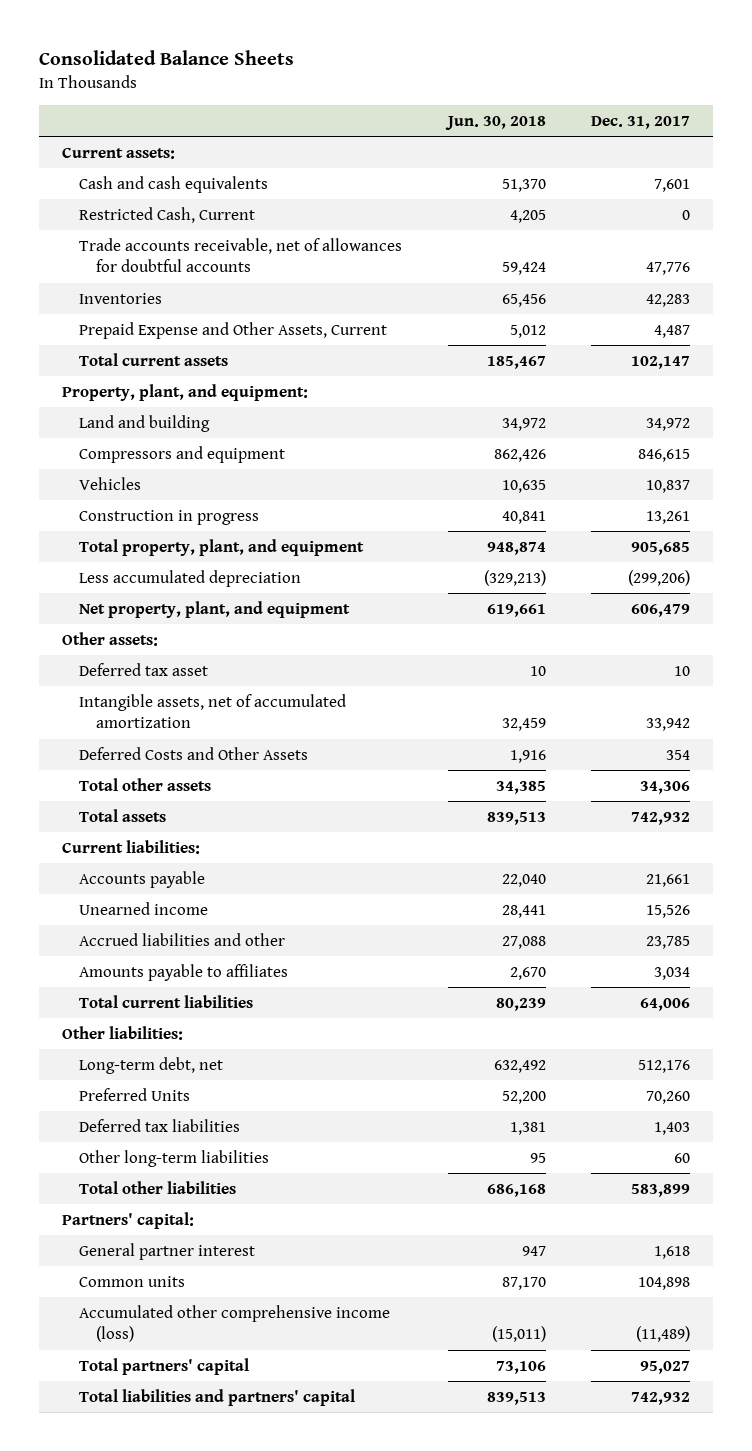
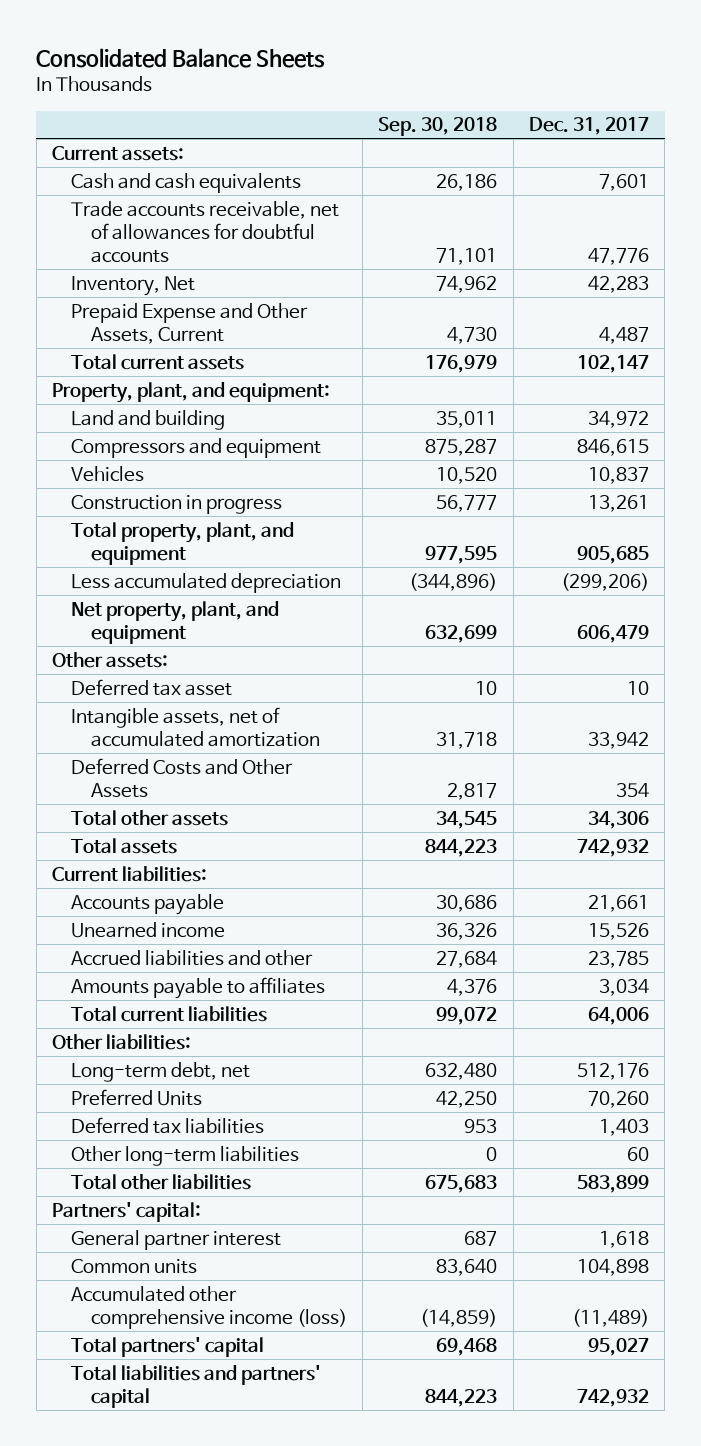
[444,116,546,131] Jun. 30, 2018 -> none
none -> [378,117,498,137] Sep. 30, 2018
[79,206,256,223] Restricted Cash, Current -> none
[79,292,163,304] Inventories -> [71,275,196,296] Inventory, Net

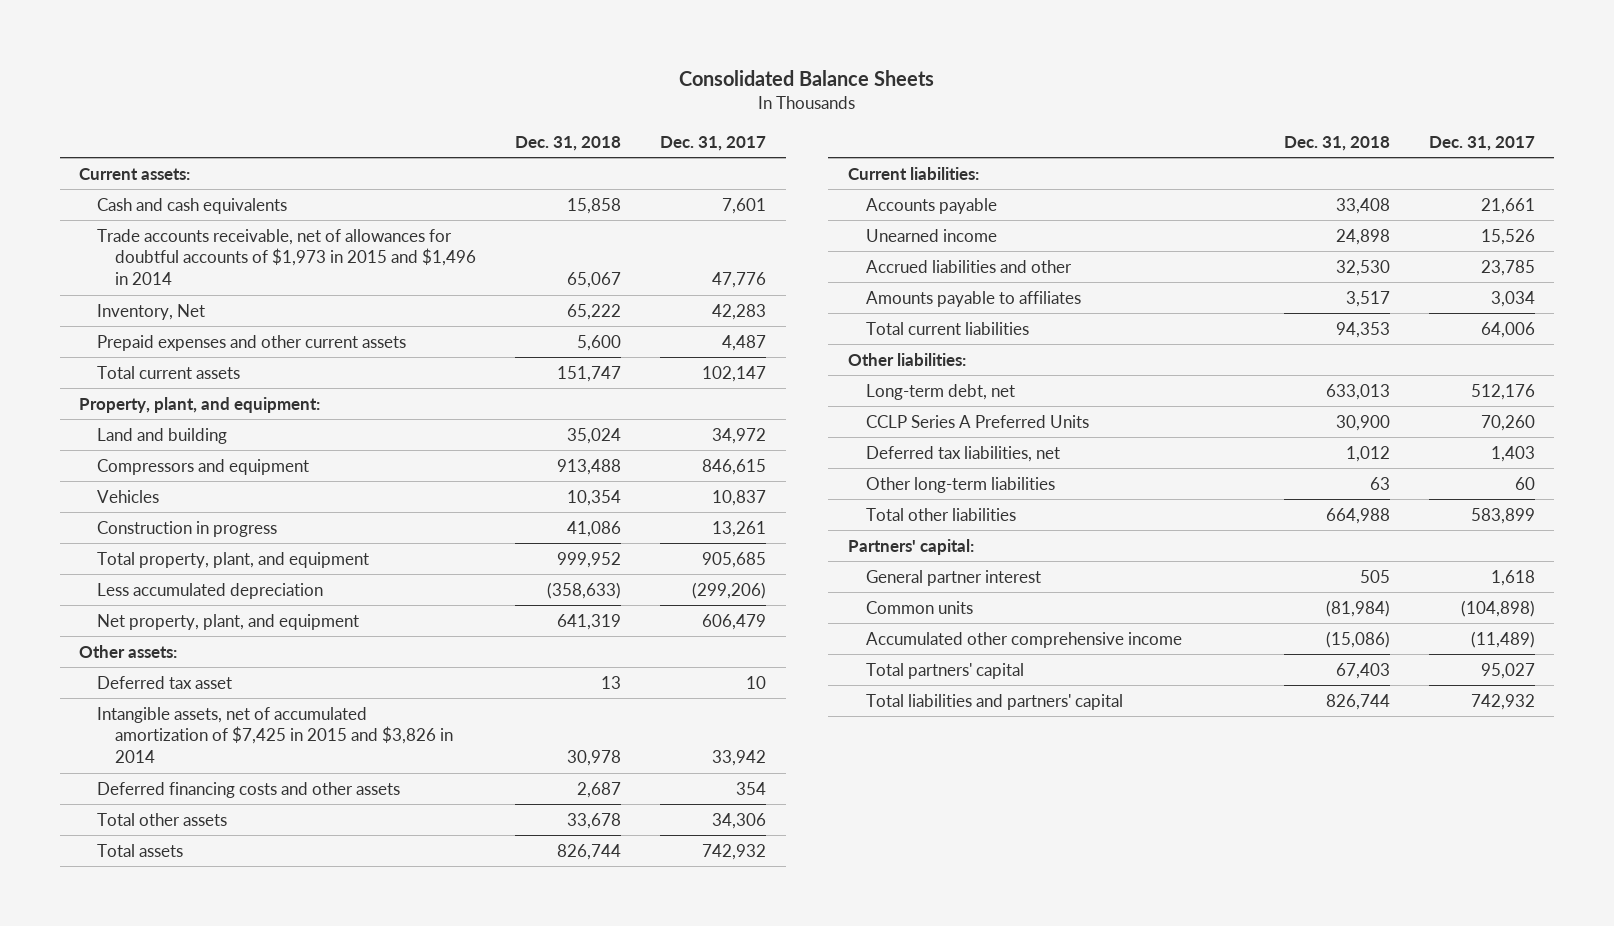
[378,117,498,137] Sep. 30, 2018 -> none
none -> [515,135,622,151] Dec. 31, 2018
[71,200,340,263] Trade accounts receivable, net of allowances for doubtful accounts -> [97,228,477,286] Trade accounts receivable, net of allowances for doubtful accounts of $1,973 in 2015 and $1,496 in 2014
[71,302,309,344] Prepaid Expense and Other Assets, Current -> [97,334,407,351] Prepaid expenses and other current assets
[71,706,321,747] Intangible assets, net of accumulated amortization -> [97,706,454,764] Intangible assets, net of accumulated amortization of $7,425 in 2015 and $3,826 in 2014
[71,757,294,798] Deferred Costs and Other Assets -> [97,781,401,798] Deferred financing costs and other assets
[71,1088,203,1106] Preferred Units -> [866,414,1090,428] CCLP Series A Preferred Units
[71,1116,265,1134] Deferred tax liabilities -> [866,445,1061,462] Deferred tax liabilities, net
[576,1258,649,1276] 104,898 -> [1461,599,1536,617] (104,898)
[71,1285,348,1329] Accumulated other comprehensive income (loss) -> [866,631,1183,648] Accumulated other comprehensive income

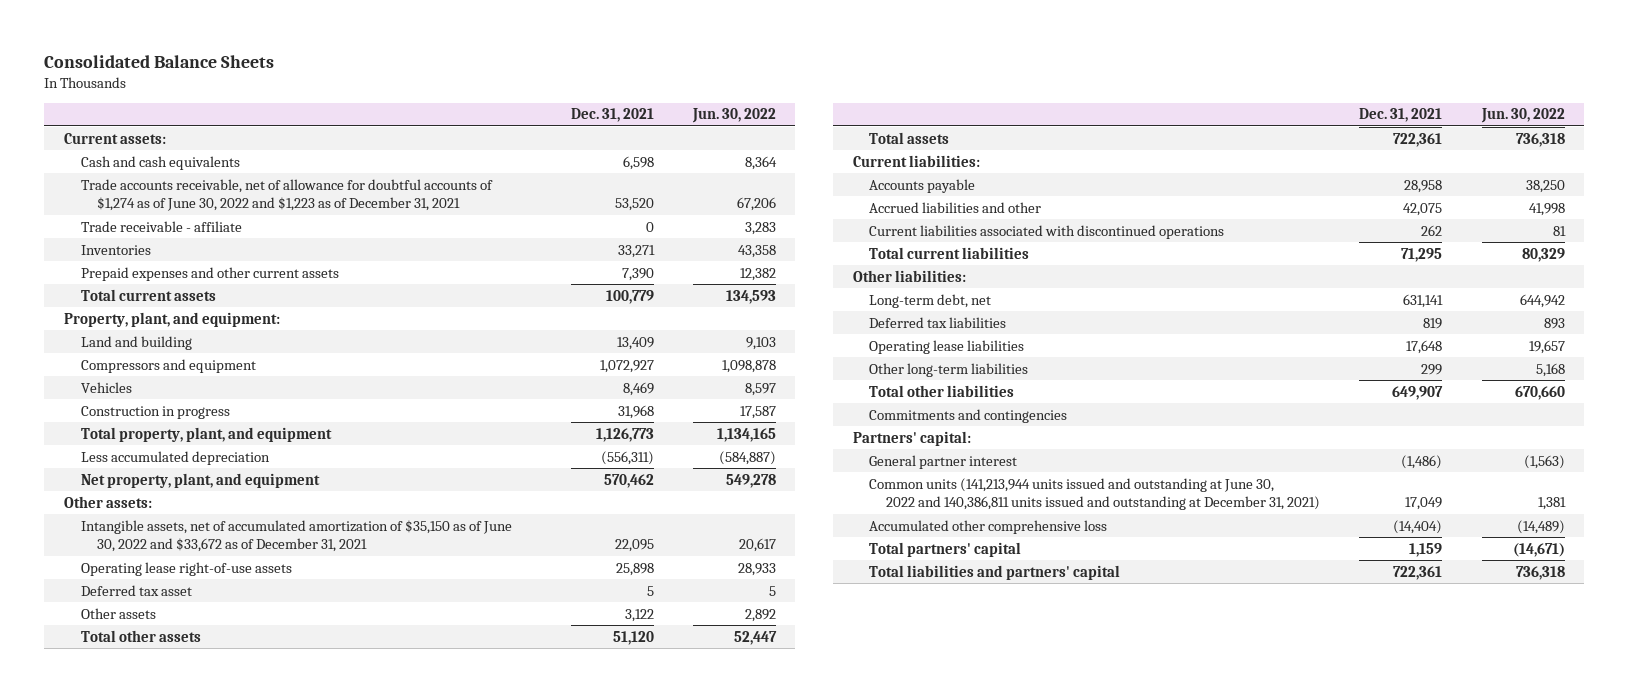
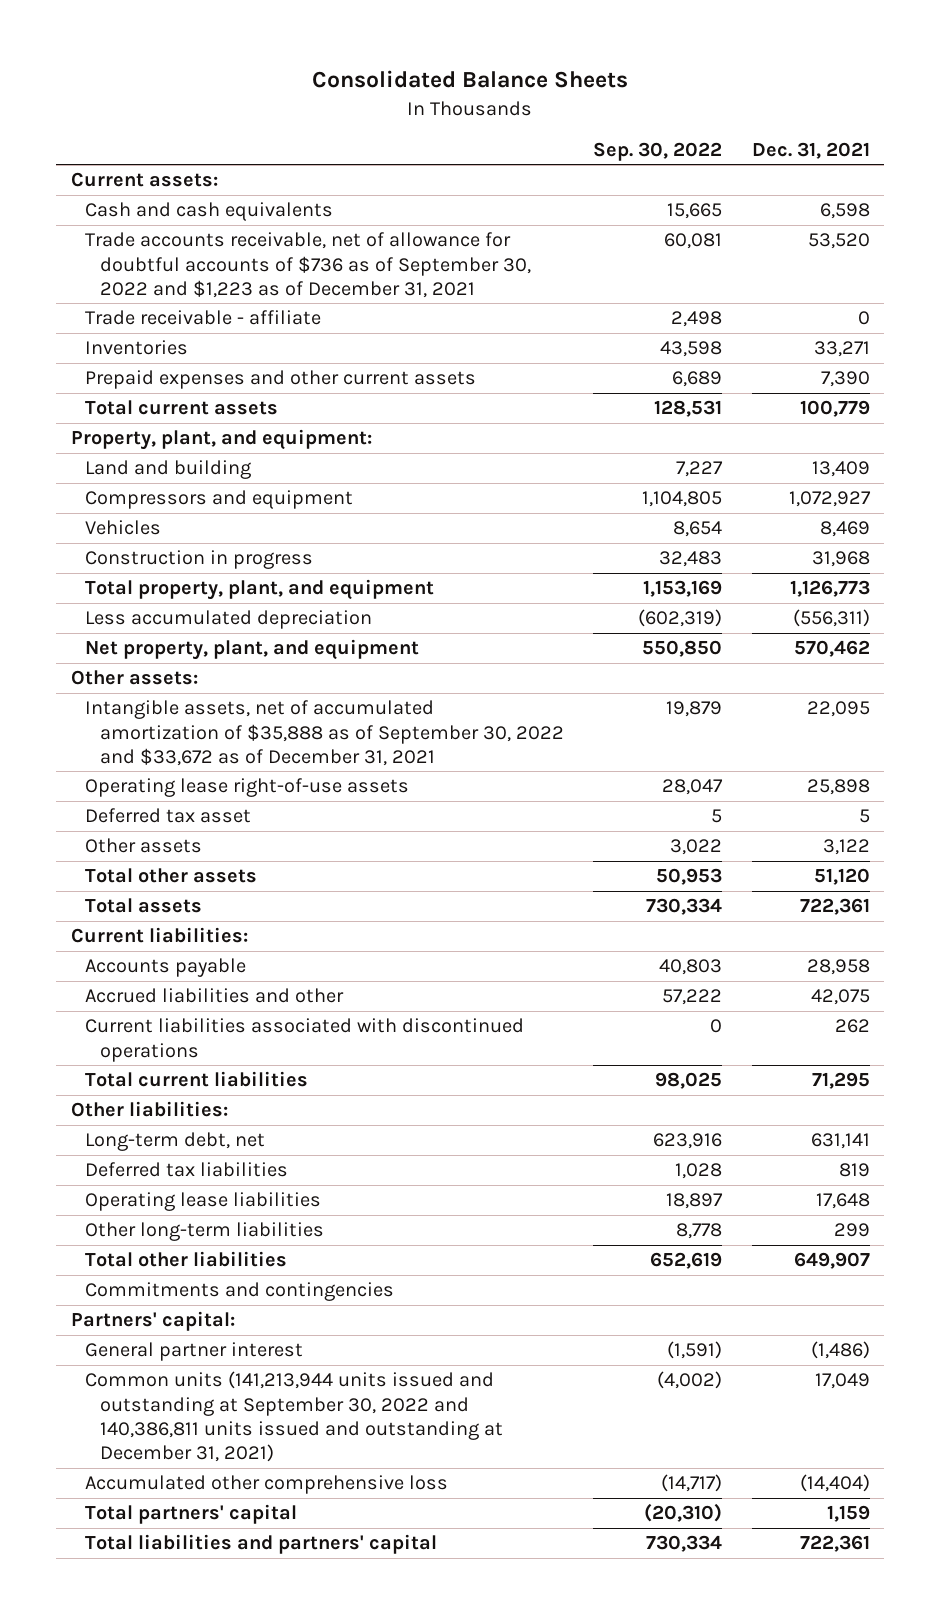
[691,108,776,124] Jun. 30, 2022 -> none
none -> [593,141,723,161] Sep. 30, 2022
[80,178,493,212] Trade accounts receivable, net of allowance for doubtful accounts of $1,274 as of June 30, 2022 and $1,223 as of December 31, 2021 -> [85,232,531,298] Trade accounts receivable, net of allowance for doubtful accounts of $736 as of September 30, 2022 and $1,223 as of December 31, 2021
[80,519,512,553] Intangible assets, net of accumulated amortization of $35,150 as of June 30, 2022 and $33,672 as of December 31, 2021 -> [85,700,564,766] Intangible assets, net of accumulated amortization of $35,888 as of September 30, 2022 and $33,672 as of December 31, 2021
[869,477,1321,511] Common units (141,213,944 units issued and outstanding at June 30, 2022 and 140,386,811 units issued and outstanding at December 31, 2021) -> [85,1371,503,1463] Common units (141,213,944 units issued and outstanding at September 30, 2022 and 140,386,811 units issued and outstanding at December 31, 2021)

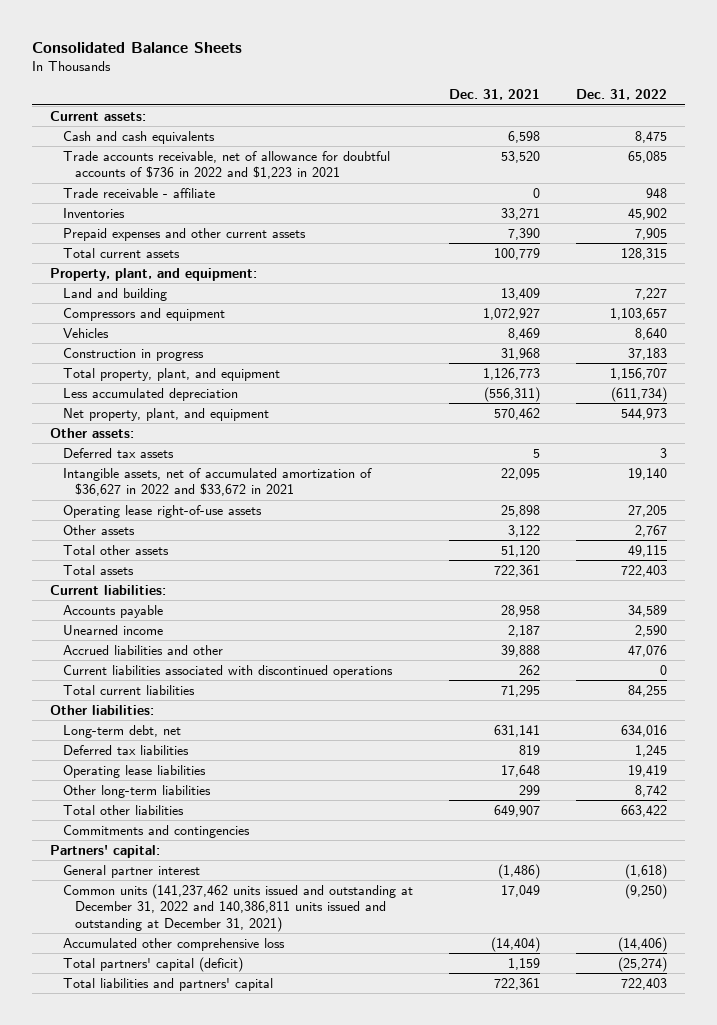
[593,141,723,161] Sep. 30, 2022 -> none
none -> [576,89,668,101] Dec. 31, 2022
[85,232,531,298] Trade accounts receivable, net of allowance for doubtful accounts of $736 as of September 30, 2022 and $1,223 as of December 31, 2021 -> [62,150,390,180] Trade accounts receivable, net of allowance for doubtful accounts of $736 in 2022 and $1,223 in 2021
none -> [62,447,174,458] Deferred tax assets
[85,700,564,766] Intangible assets, net of accumulated amortization of $35,888 as of September 30, 2022 and $33,672 as of December 31, 2021 -> [62,467,372,497] Intangible assets, net of accumulated amortization of $36,627 in 2022 and $33,672 in 2021
[85,808,252,824] Deferred tax asset -> none
none -> [62,624,163,635] Unearned income
[810,989,870,1006] 42,075 -> [500,644,540,657] 39,888
[85,1371,503,1463] Common units (141,213,944 units issued and outstanding at September 30, 2022 and 140,386,811 units issued and outstanding at December 31, 2021) -> [62,883,413,932] Common units (141,237,462 units issued and outstanding at December 31, 2022 and 140,386,811 units issued and outstanding at December 31, 2021)
[85,1504,298,1525] Total partners' capital -> [62,956,243,972] Total partners' capital (deficit)

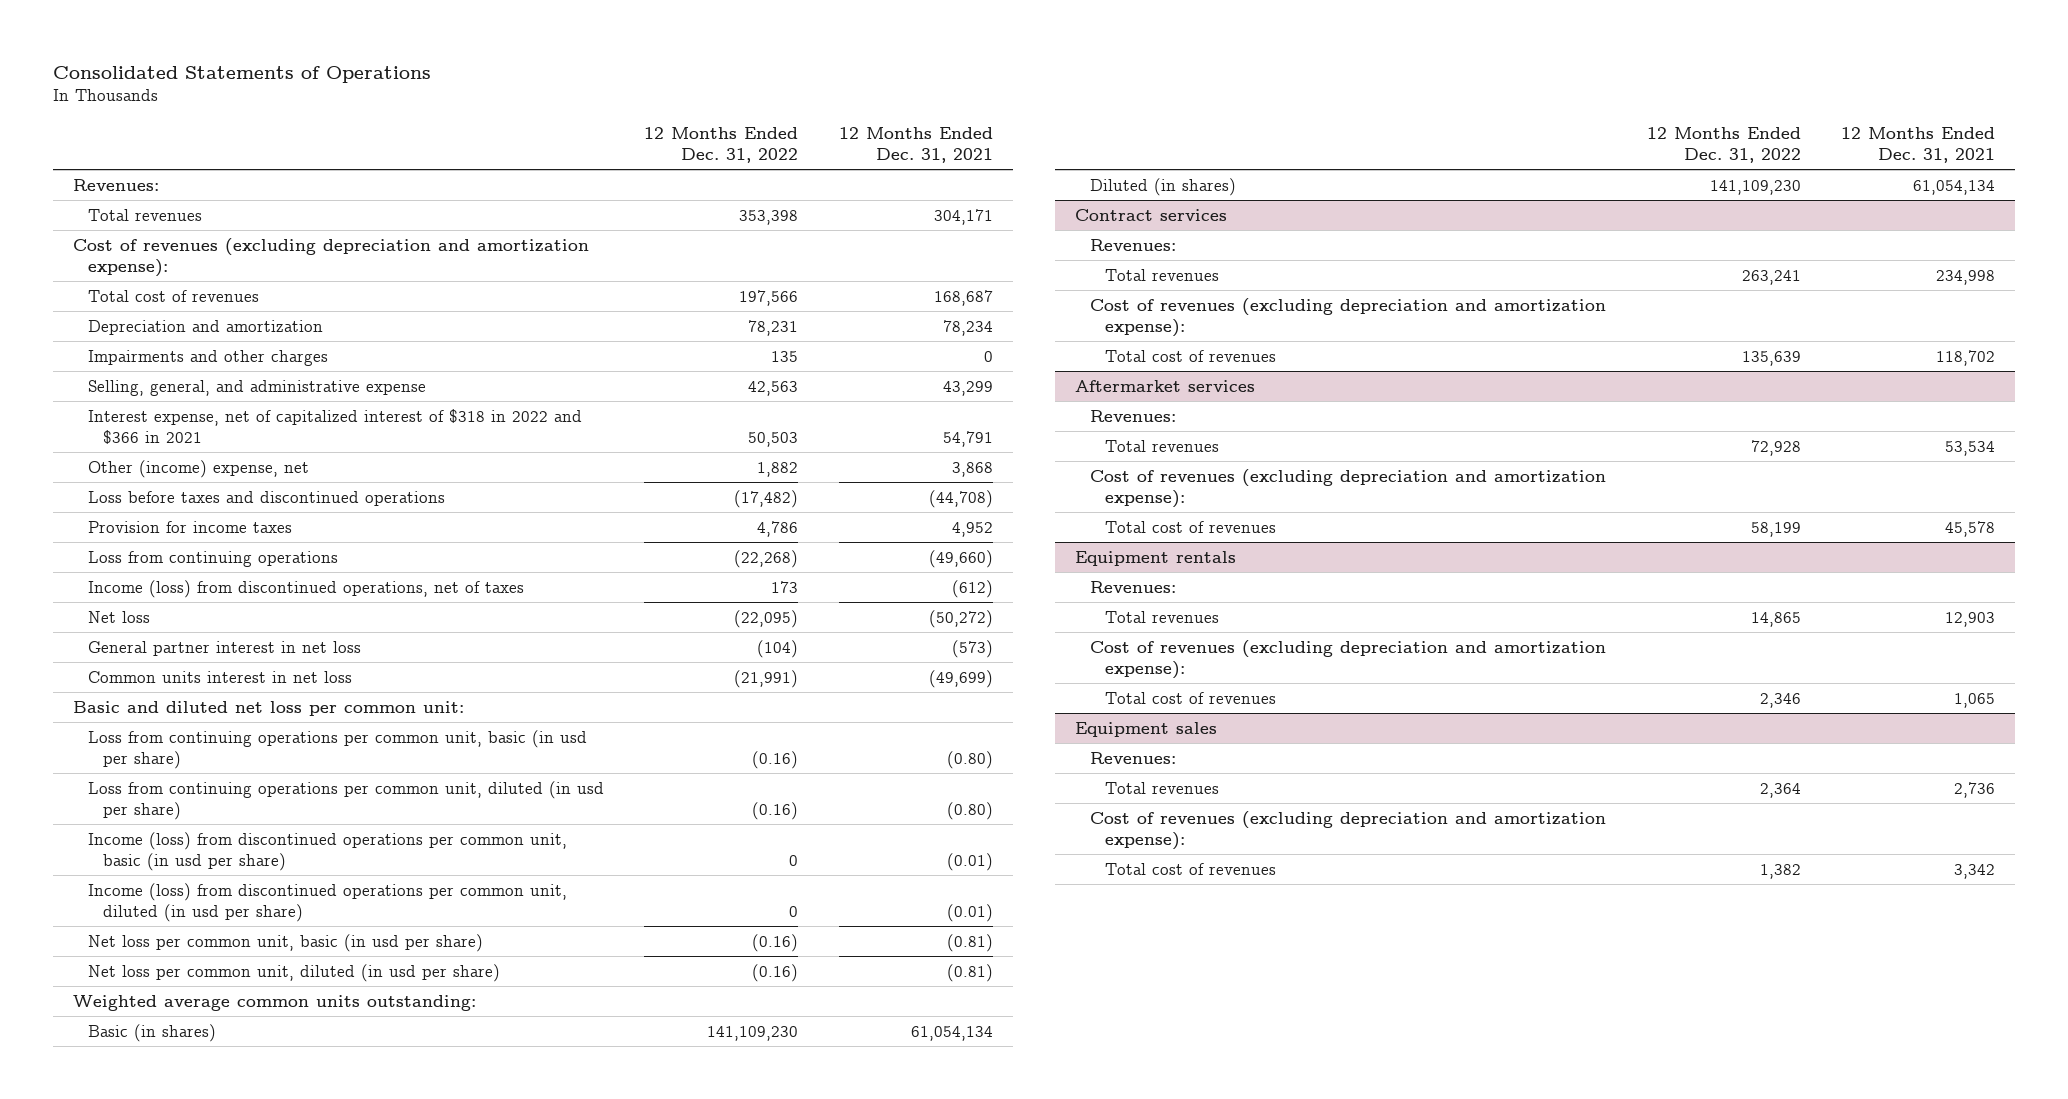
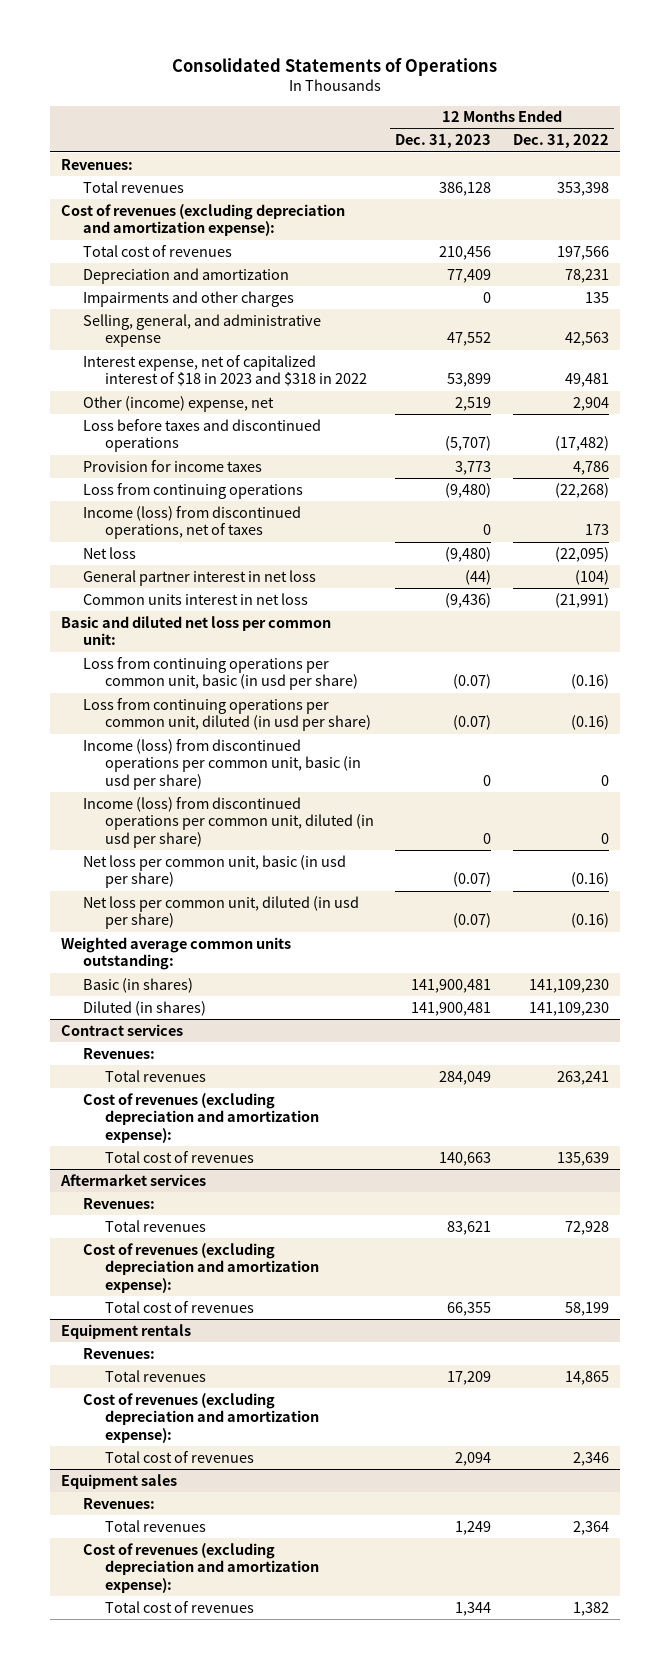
[838,126,993,163] 12 Months Ended Dec. 31, 2021 -> none
none -> [395,134,492,149] Dec. 31, 2023
[87,408,582,444] Interest expense, net of capitalized interest of $318 in 2022 and $366 in 2021 -> [82,354,367,387] Interest expense, net of capitalized interest of $18 in 2023 and $318 in 2022
[748,431,799,447] 50,503 -> [565,373,610,388] 49,481
[757,461,799,477] 1,882 -> [573,396,610,411] 2,904

